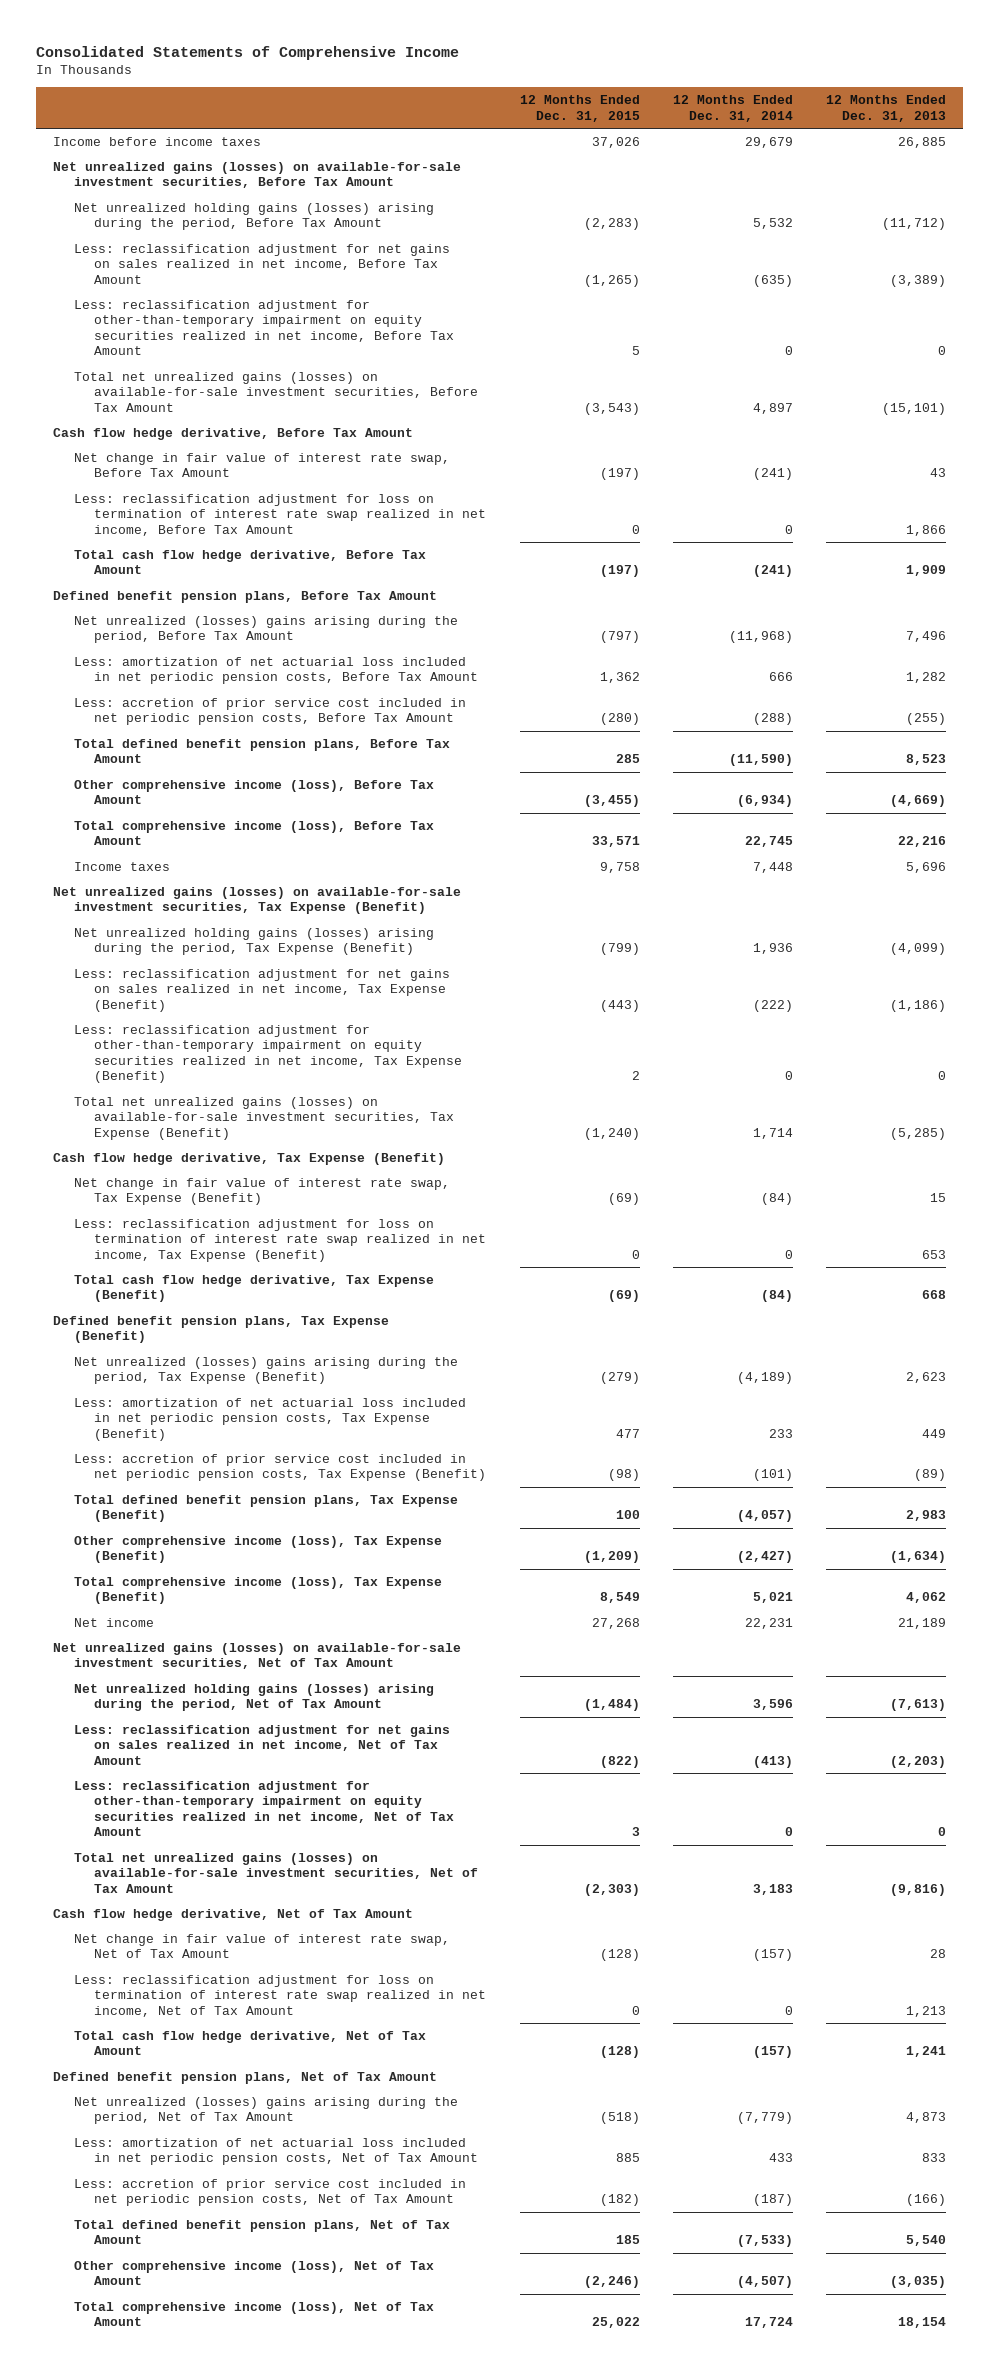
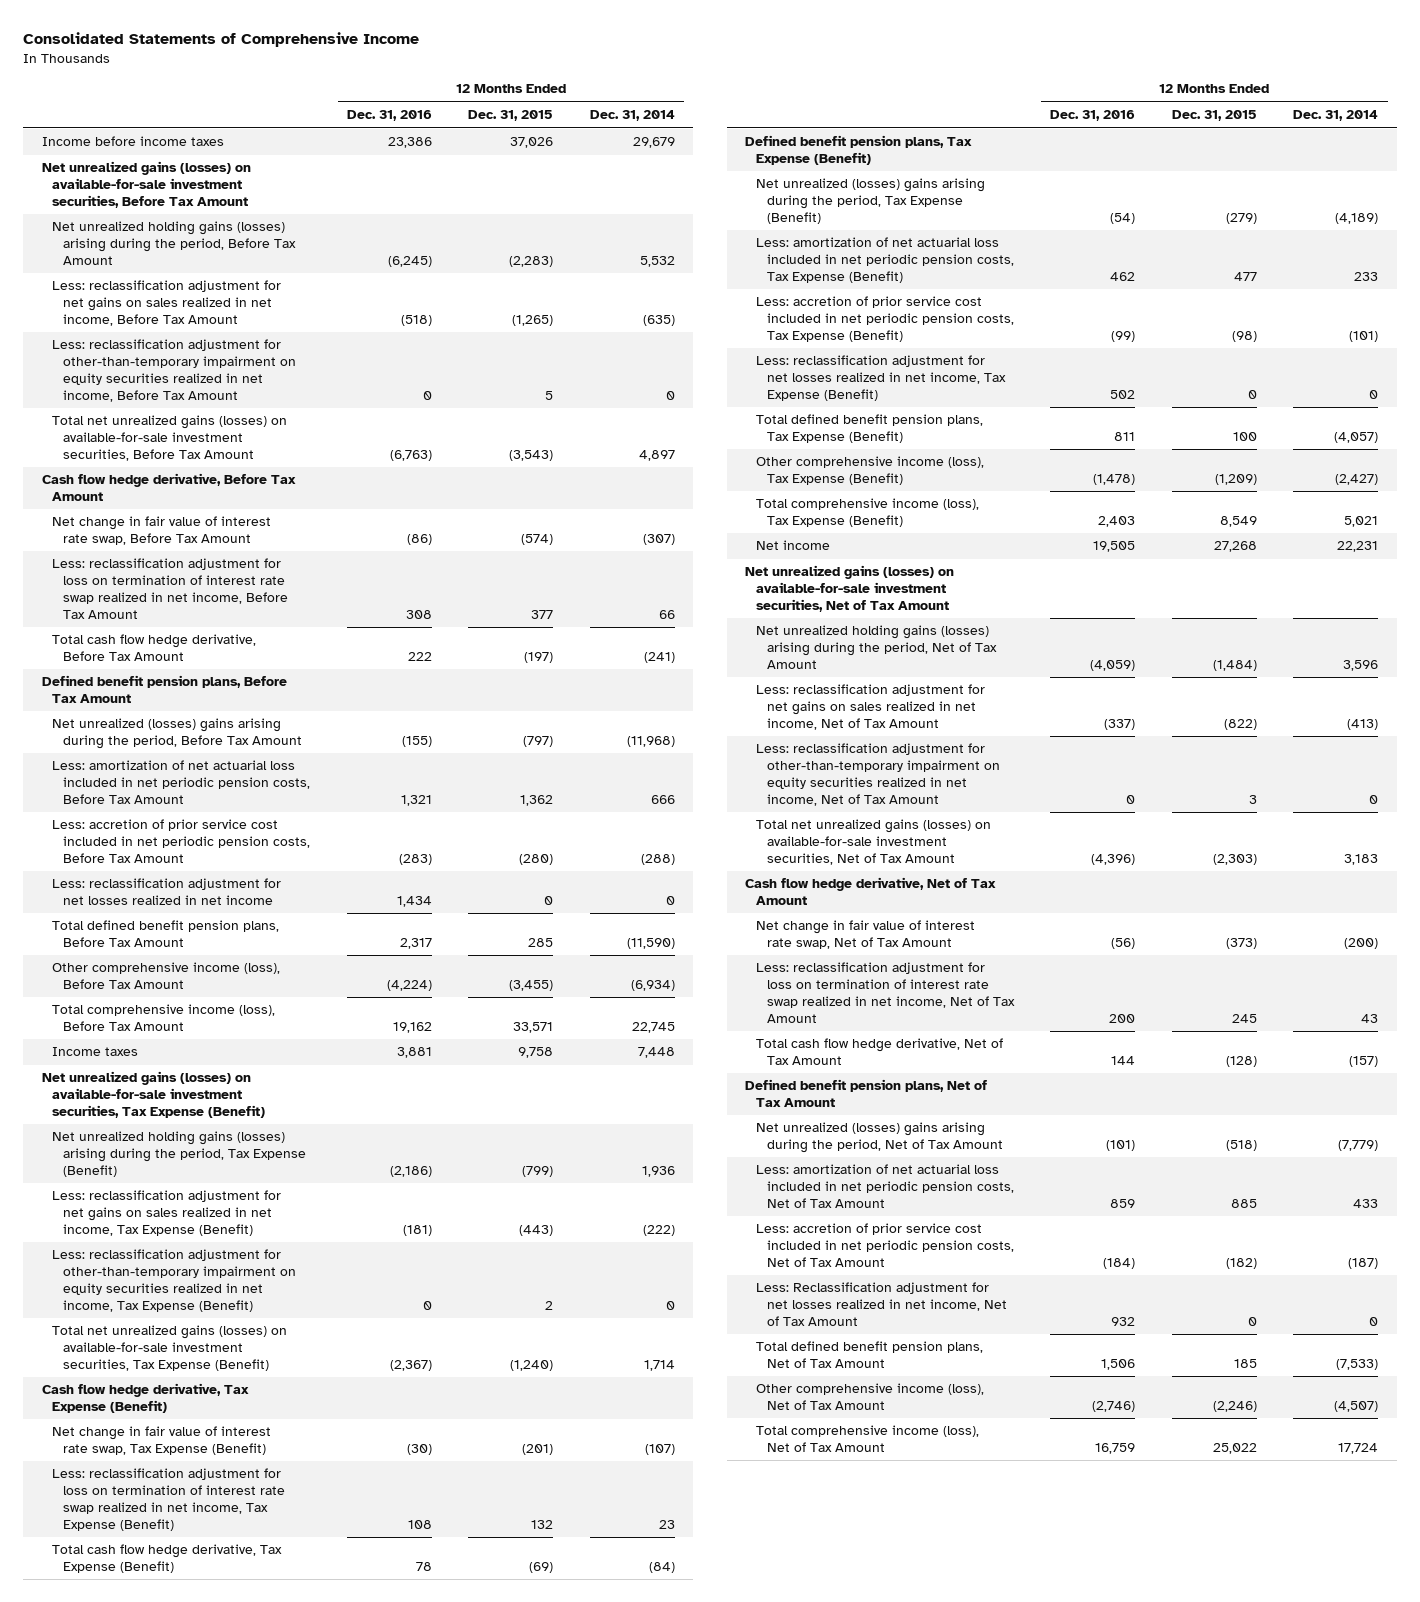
[826,95,947,122] 12 Months Ended Dec. 31, 2013 -> none
none -> [346,110,432,122] Dec. 31, 2016
[599,468,640,481] (197) -> [521,534,554,546] (574)
[752,468,793,481] (241) -> [642,534,675,546] (307)
[631,524,640,534] 0 -> [531,609,554,619] 377
[784,524,793,534] 0 -> [658,609,675,619] 66
none -> [52,878,282,906] Less: reclassification adjustment for net losses realized in net income
[607,1193,640,1206] (69) -> [522,1444,554,1456] (201)
[760,1193,793,1206] (84) -> [644,1444,675,1456] (107)
[631,1249,640,1259] 0 -> [531,1519,554,1529] 132
[784,1249,793,1259] 0 -> [658,1519,675,1529] 23
none -> [755,355,1006,401] Less: reclassification adjustment for net losses realized in net income, Tax Expense (Benefit)
[599,1949,640,1962] (128) -> [1225,938,1257,950] (373)
[752,1949,793,1962] (157) -> [1344,938,1379,950] (200)
[631,2005,640,2015] 0 -> [1231,1013,1257,1023] 245
[784,2005,793,2015] 0 -> [1361,1013,1379,1023] 43
none -> [755,1282,1007,1326] Less: Reclassification adjustment for net losses realized in net income, Net of Tax Amount

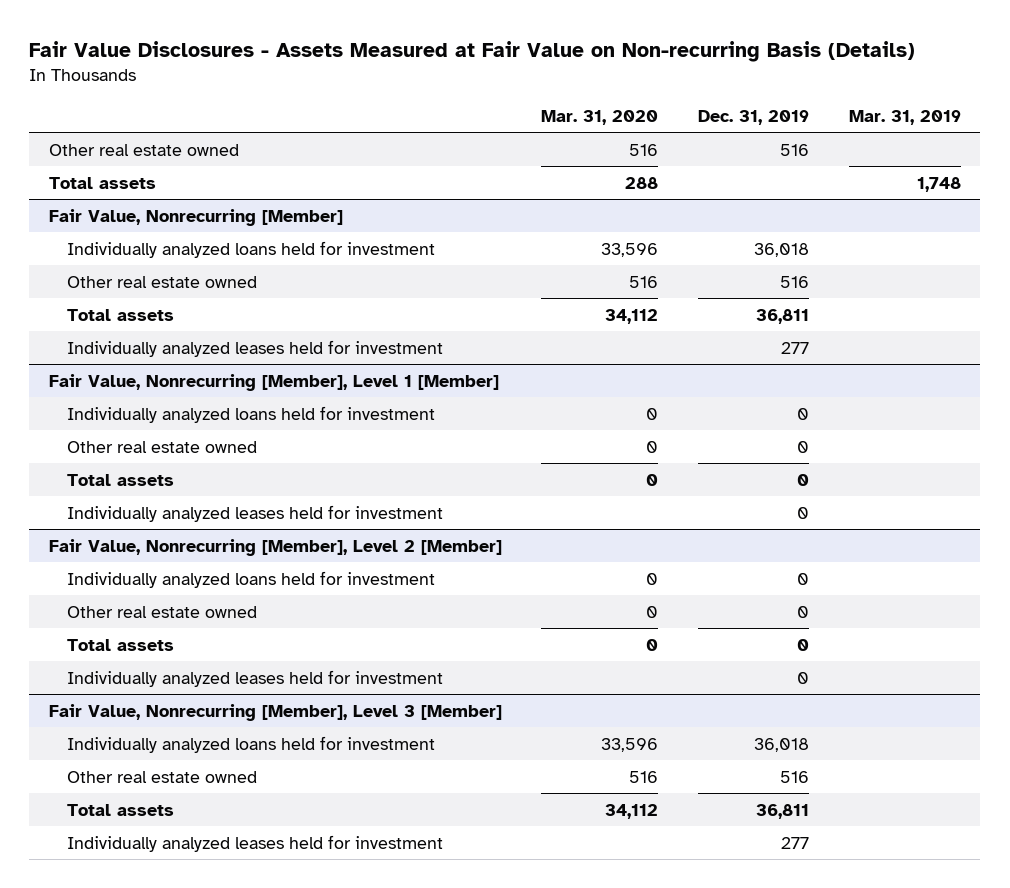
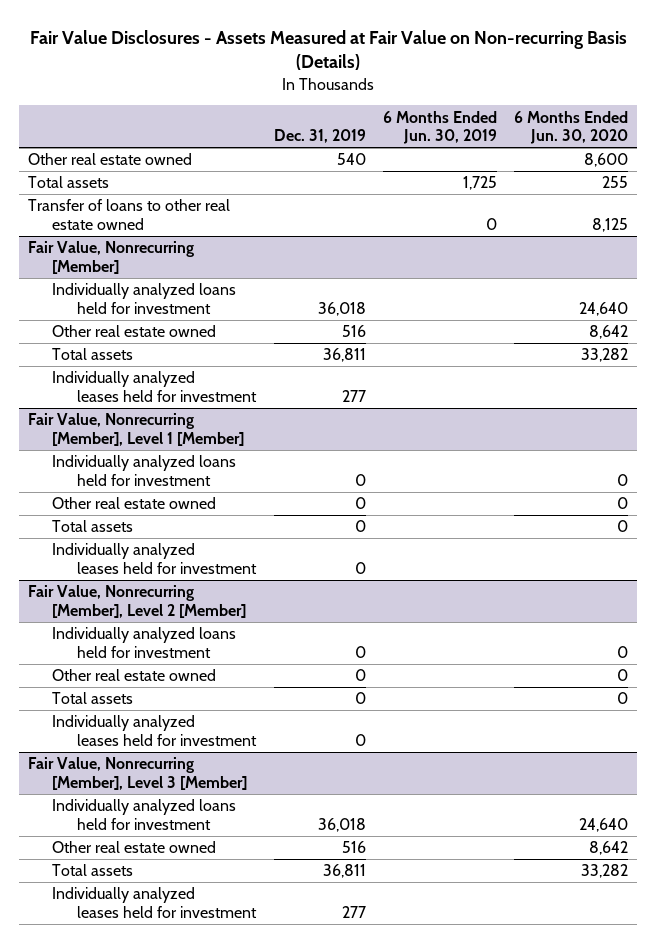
[541,109,659,125] Mar. 31, 2020 -> none
[848,109,961,125] Mar. 31, 2019 -> none
none -> [383,110,498,145] 6 Months Ended Jun. 30, 2019
none -> [514,110,629,145] 6 Months Ended Jun. 30, 2020
[780,143,810,156] 516 -> [336,153,366,166] 540
none -> [27,199,230,230] Transfer of loans to other real estate owned

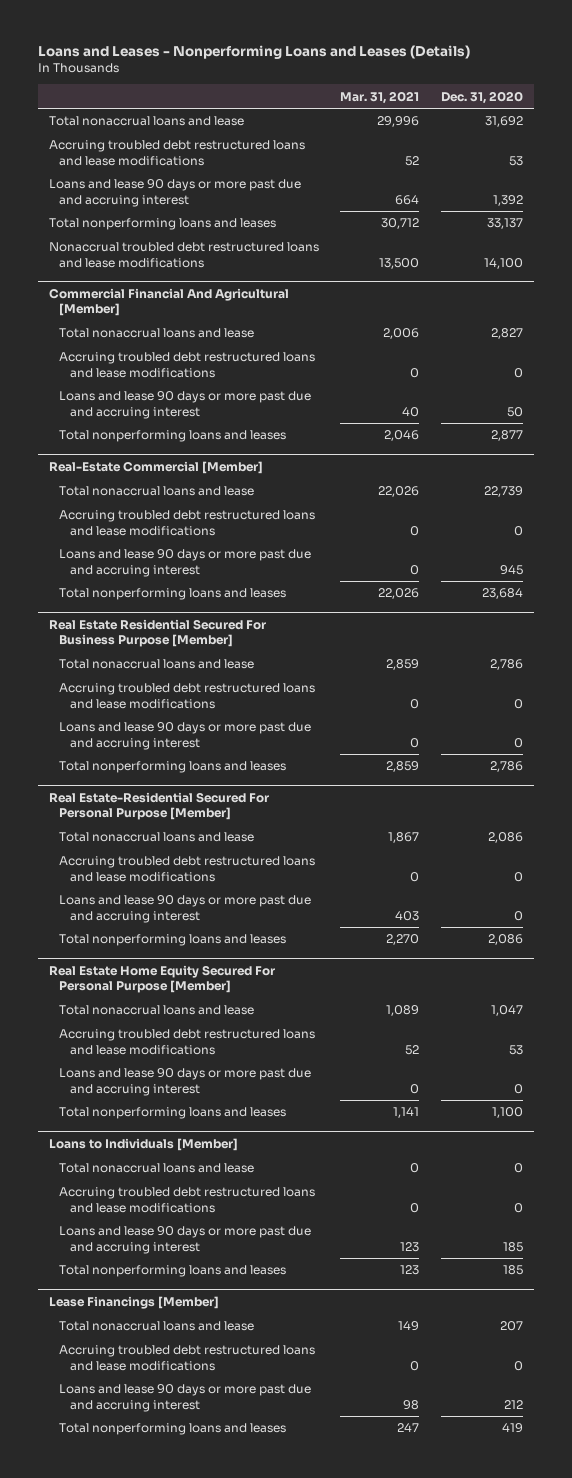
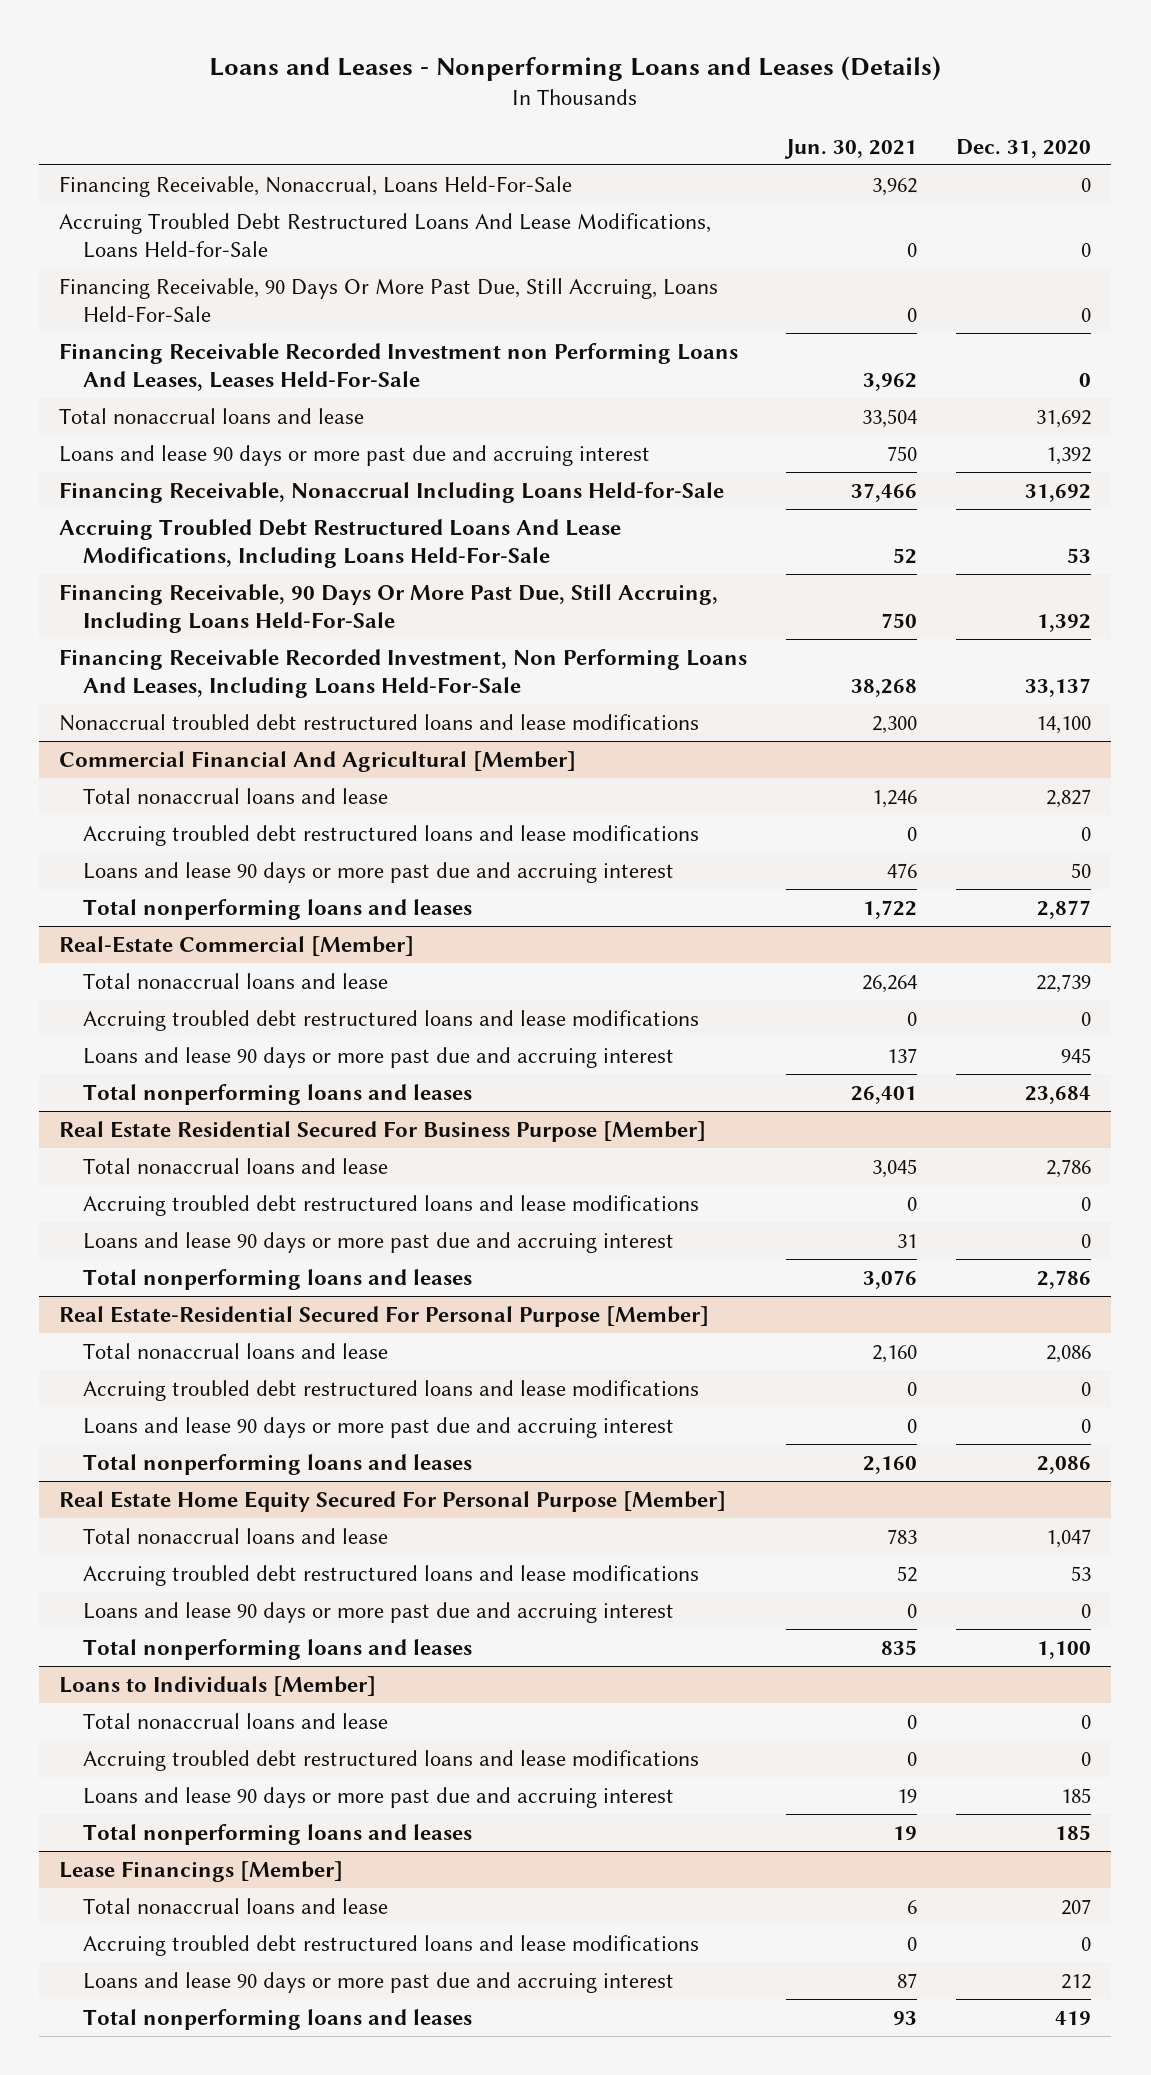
[340,90,420,104] Mar. 31, 2021 -> none
none -> [784,138,918,159] Jun. 30, 2021
none -> [59,176,573,198] Financing Receivable, Nonaccrual, Loans Held-For-Sale
none -> [59,213,712,258] Accruing Troubled Debt Restructured Loans And Lease Modifications, Loans Held-for-Sale
none -> [59,278,719,322] Financing Receivable, 90 Days Or More Past Due, Still Accruing, Loans Held-For-Sale
none -> [59,343,739,391] Financing Receivable Recorded Investment non Performing Loans And Leases, Leases Held-For-Sale
[48,140,305,166] Accruing troubled debt restructured loans and lease modifications -> none
none -> [59,482,725,504] Financing Receivable, Nonaccrual Including Loans Held-for-Sale
none -> [59,519,622,568] Accruing Troubled Debt Restructured Loans And Lease Modifications, Including Loans Held-For-Sale
none -> [59,584,719,633] Financing Receivable, 90 Days Or More Past Due, Still Accruing, Including Loans Held-For-Sale
[48,218,276,231] Total nonperforming loans and leases -> [59,649,748,698] Financing Receivable Recorded Investment, Non Performing Loans And Leases, Including Loans Held-For-Sale

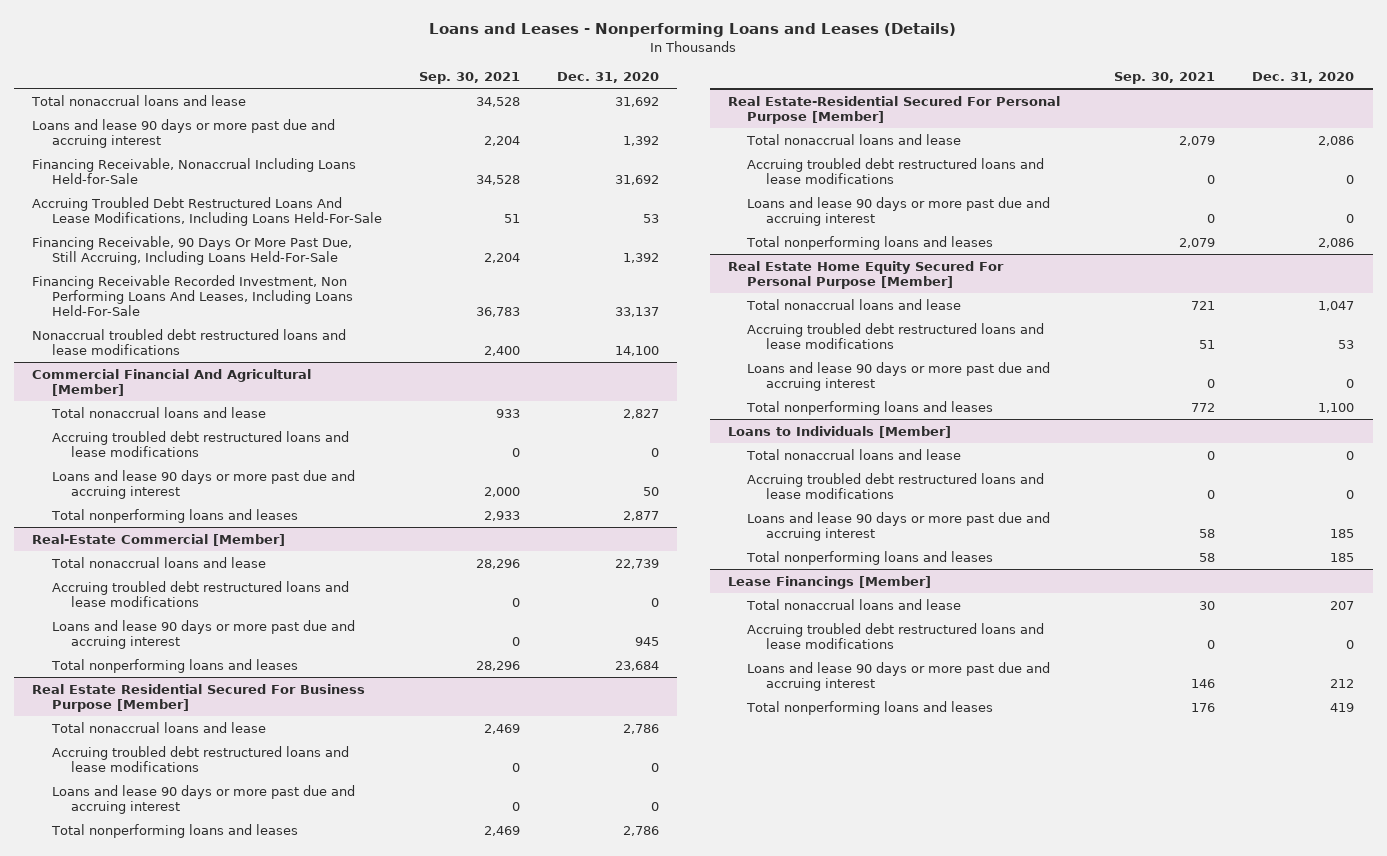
[784,138,918,159] Jun. 30, 2021 -> none
none -> [418,72,520,85] Sep. 30, 2021
[59,176,573,198] Financing Receivable, Nonaccrual, Loans Held-For-Sale -> none
[59,213,712,258] Accruing Troubled Debt Restructured Loans And Lease Modifications, Loans Held-for-Sale -> none
[59,278,719,322] Financing Receivable, 90 Days Or More Past Due, Still Accruing, Loans Held-For-Sale -> none
[59,343,739,391] Financing Receivable Recorded Investment non Performing Loans And Leases, Leases Held-For-Sale -> none

